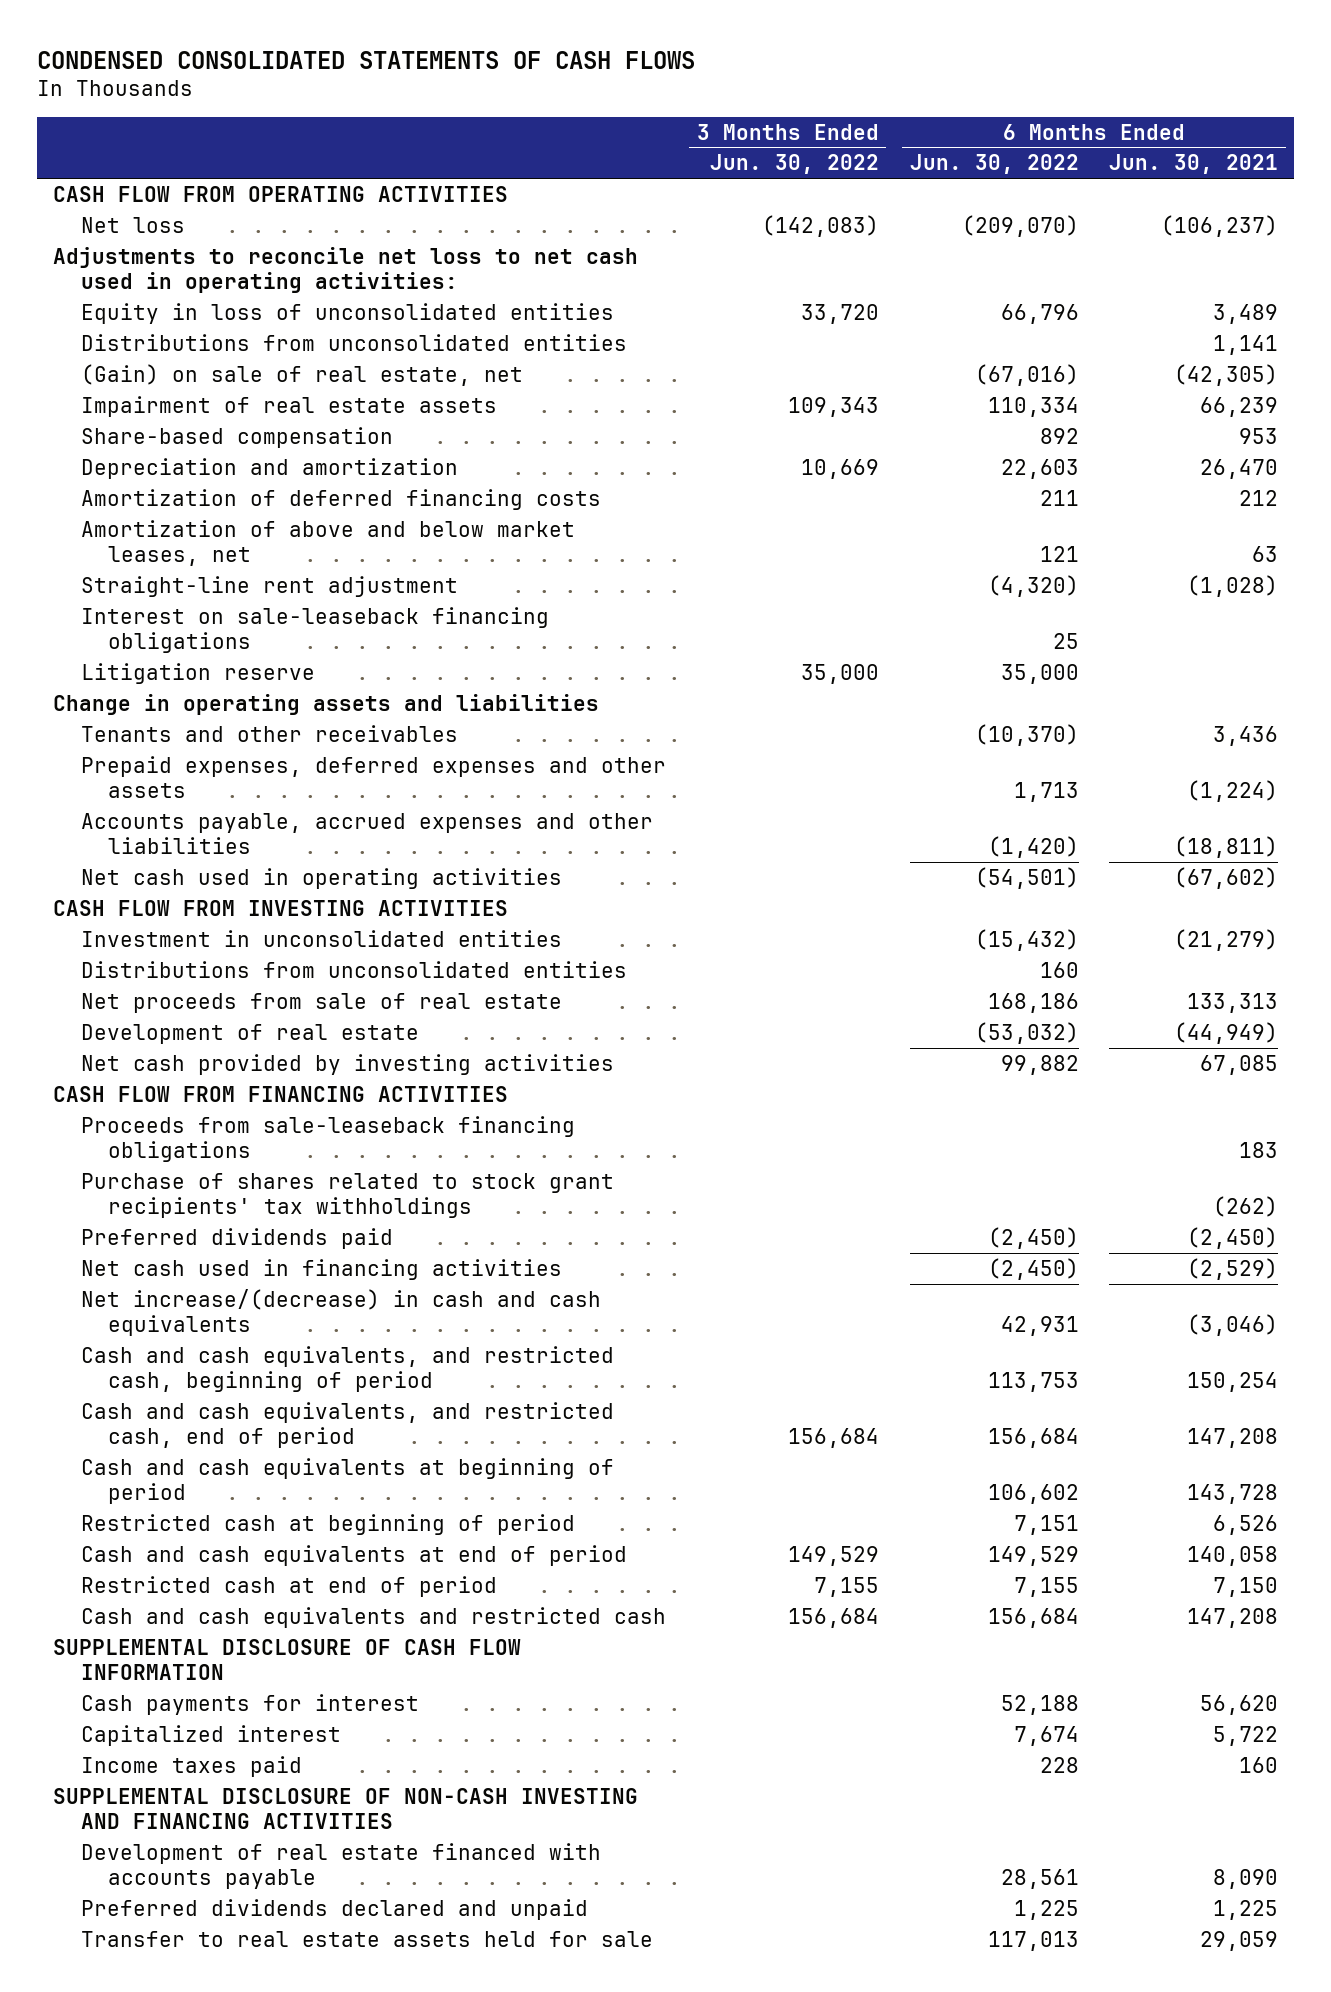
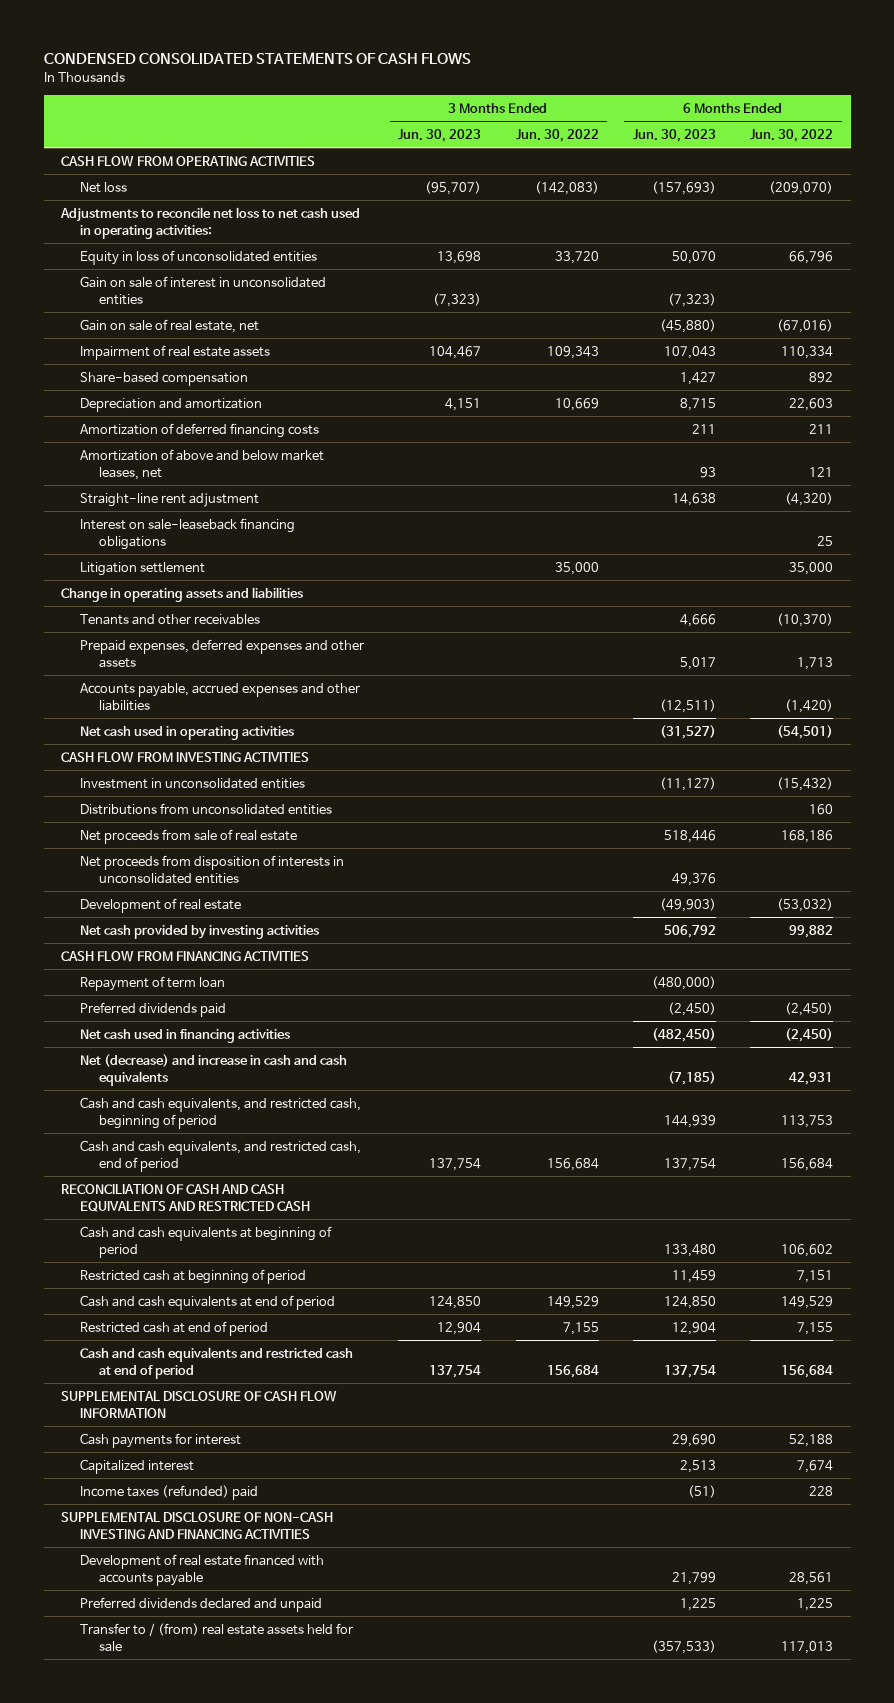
[1109,154,1279,175] Jun. 30, 2021 -> none
none -> [398,128,482,142] Jun. 30, 2023
none -> [632,128,716,142] Jun. 30, 2023
[80,333,627,351] Distributions from unconsolidated entities -> none
none -> [79,275,326,305] Gain on sale of interest in unconsolidated entities
[80,363,523,386] (Gain) on sale of real estate, net -> [79,318,259,333] Gain on sale of real estate, net
[80,662,315,684] Litigation reserve -> [79,561,205,576] Litigation settlement
none -> [79,854,344,884] Net proceeds from disposition of interests in unconsolidated entities
[80,1115,575,1162] Proceeds from sale-leaseback financing obligations -> none
[80,1172,614,1218] Purchase of shares related to stock grant recipients' tax withholdings -> none
none -> [79,975,225,991] Repayment of term loan
[80,1288,601,1336] Net increase/(decrease) in cash and cash equivalents -> [79,1053,347,1086] Net (decrease) and increase in cash and cash equivalents
none -> [60,1183,310,1212] RECONCILIATION OF CASH AND CASH EQUIVALENTS AND RESTRICTED CASH
[80,1606,666,1628] Cash and cash equivalents and restricted cash -> [79,1346,353,1379] Cash and cash equivalents and restricted cash at end of period
[80,1755,302,1777] Income taxes paid -> [79,1484,258,1500] Income taxes (refunded) paid
[80,1930,653,1947] Transfer to real estate assets held for sale -> [79,1622,353,1652] Transfer to / (from) real estate assets held for sale

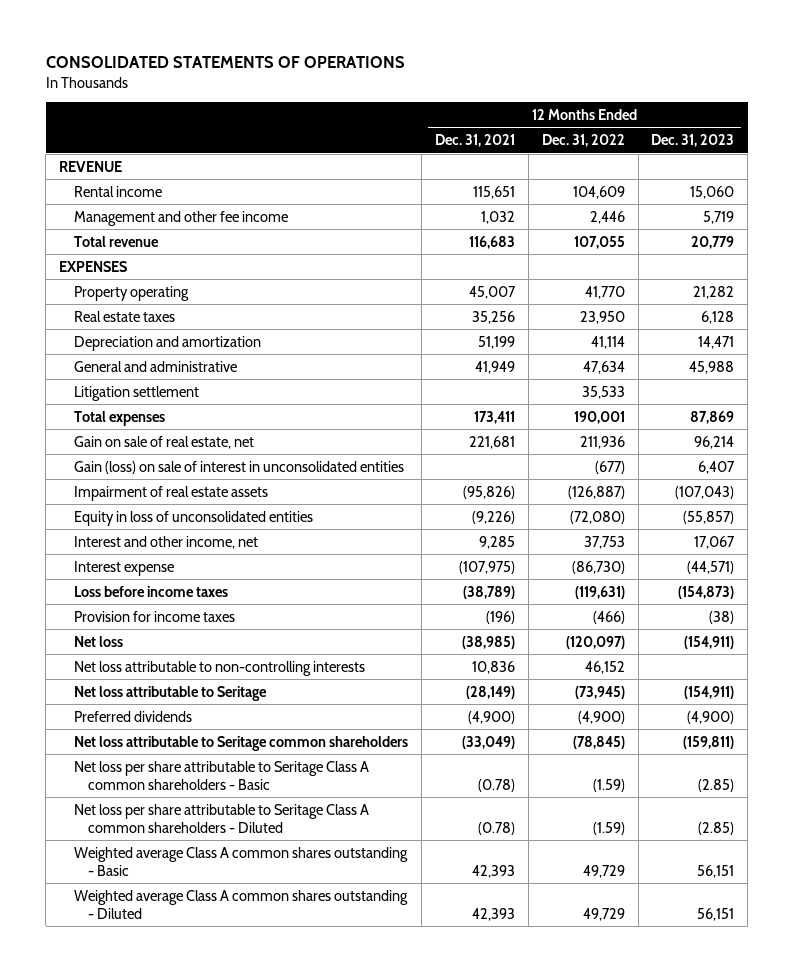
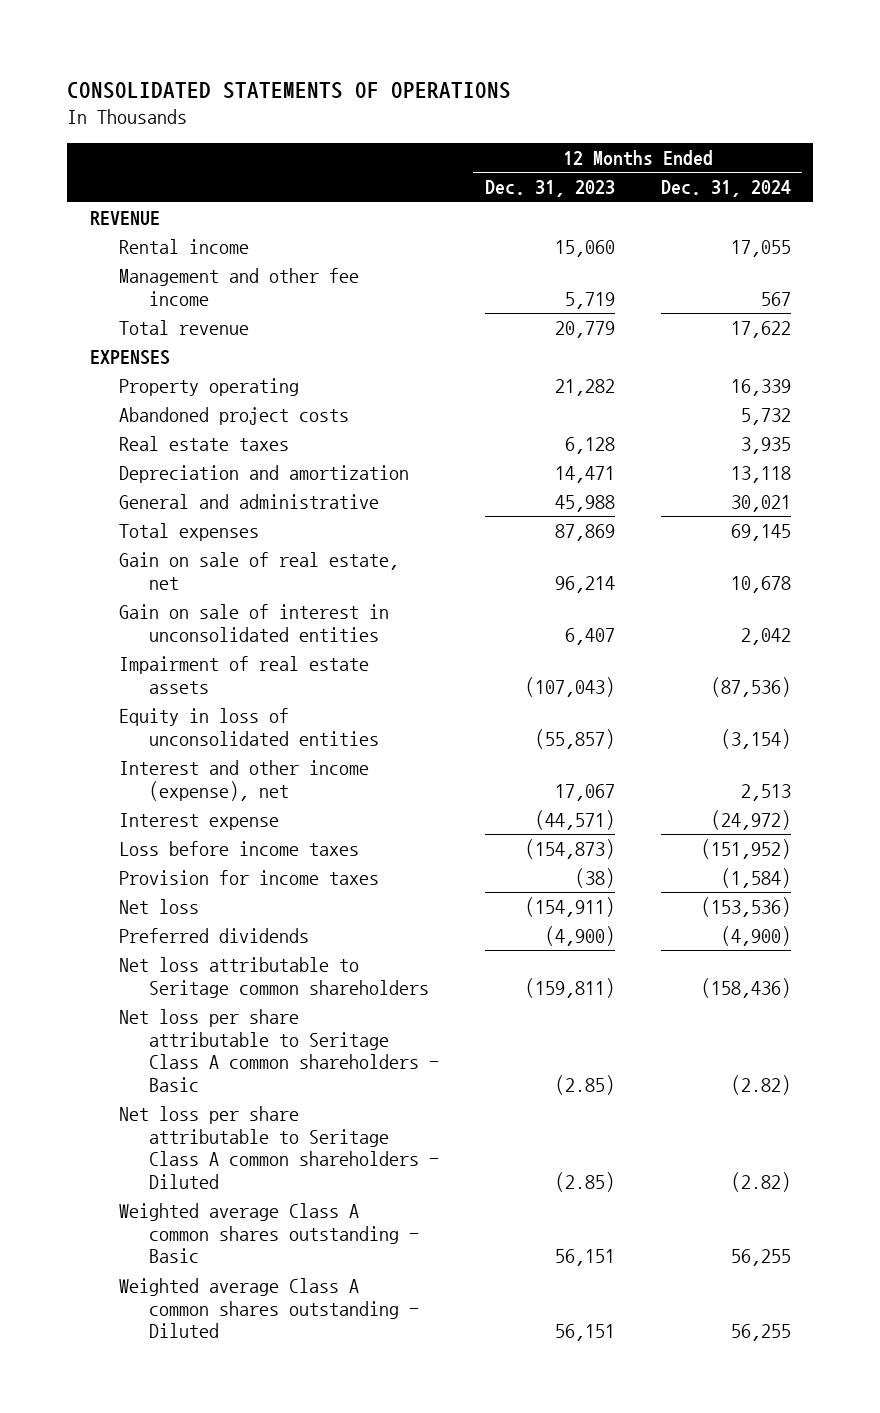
[434,134,515,148] Dec. 31, 2021 -> none
[541,134,625,148] Dec. 31, 2022 -> none
none -> [660,180,791,198] Dec. 31, 2024
none -> [119,406,350,425] Abandoned project costs
[73,385,199,401] Litigation settlement -> none
[73,460,404,474] Gain (loss) on sale of interest in unconsolidated entities -> [119,603,390,642] Gain on sale of interest in unconsolidated entities
[73,535,258,549] Interest and other income, net -> [119,759,370,801] Interest and other income (expense), net
[73,660,365,676] Net loss attributable to non-controlling interests -> none
[73,685,267,701] Net loss attributable to Seritage -> none

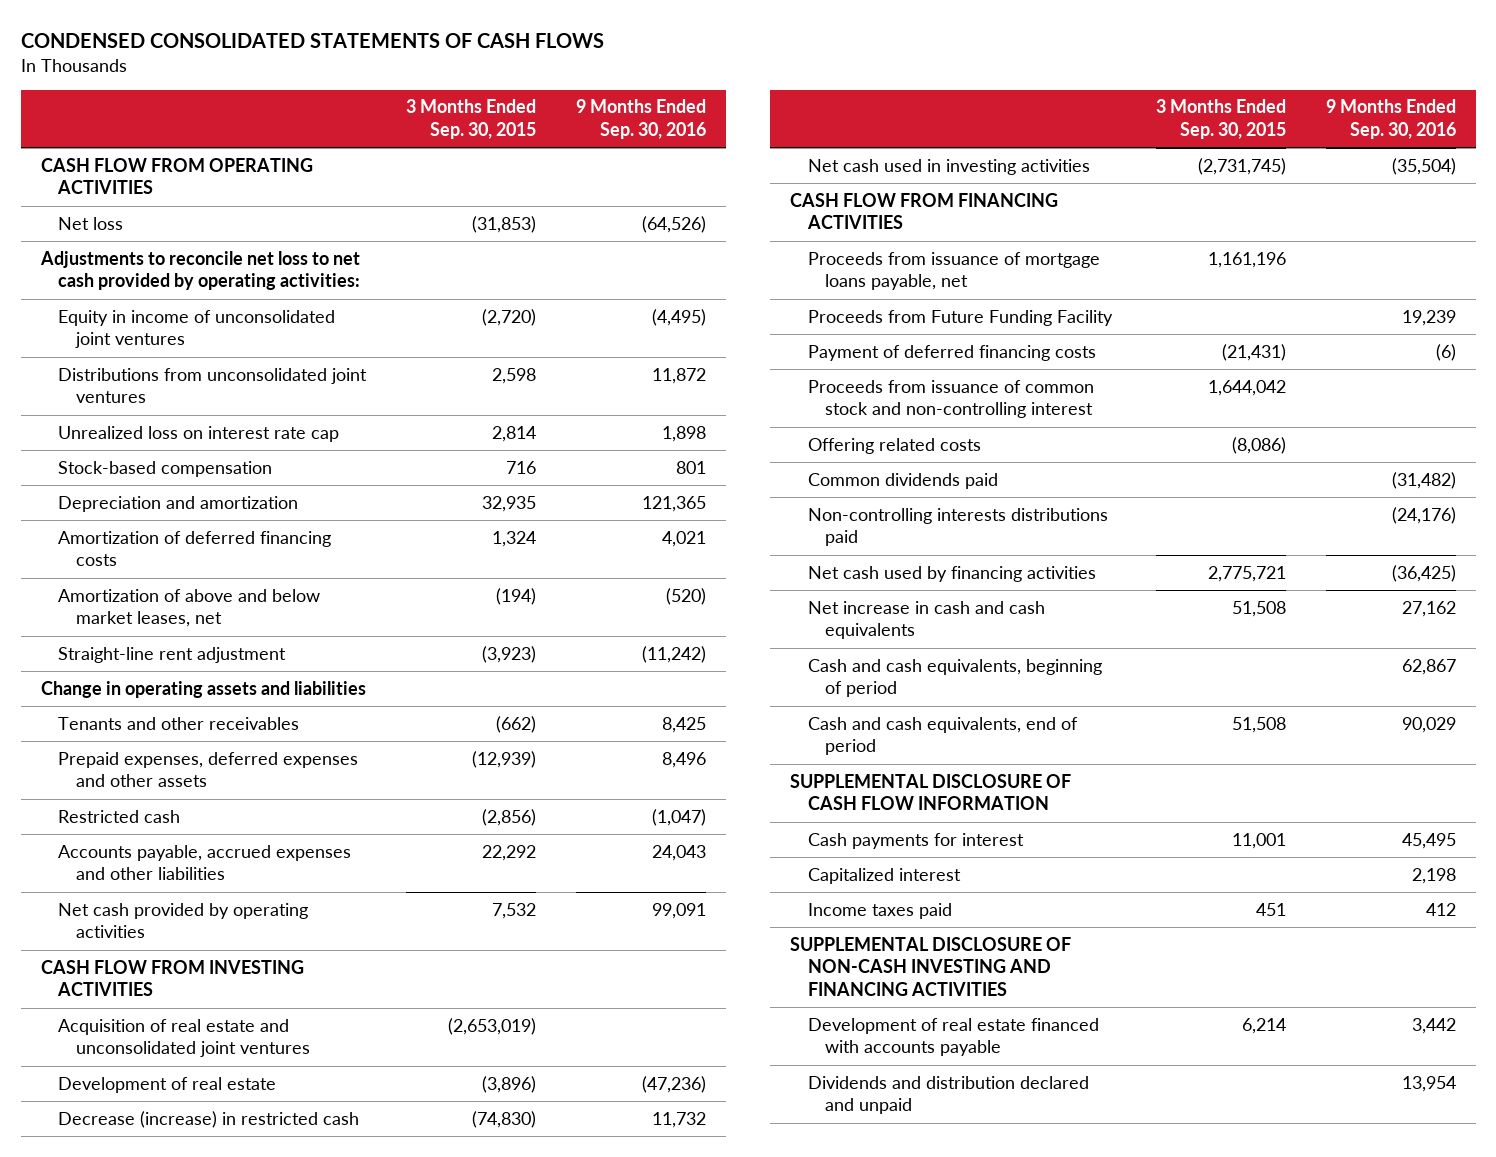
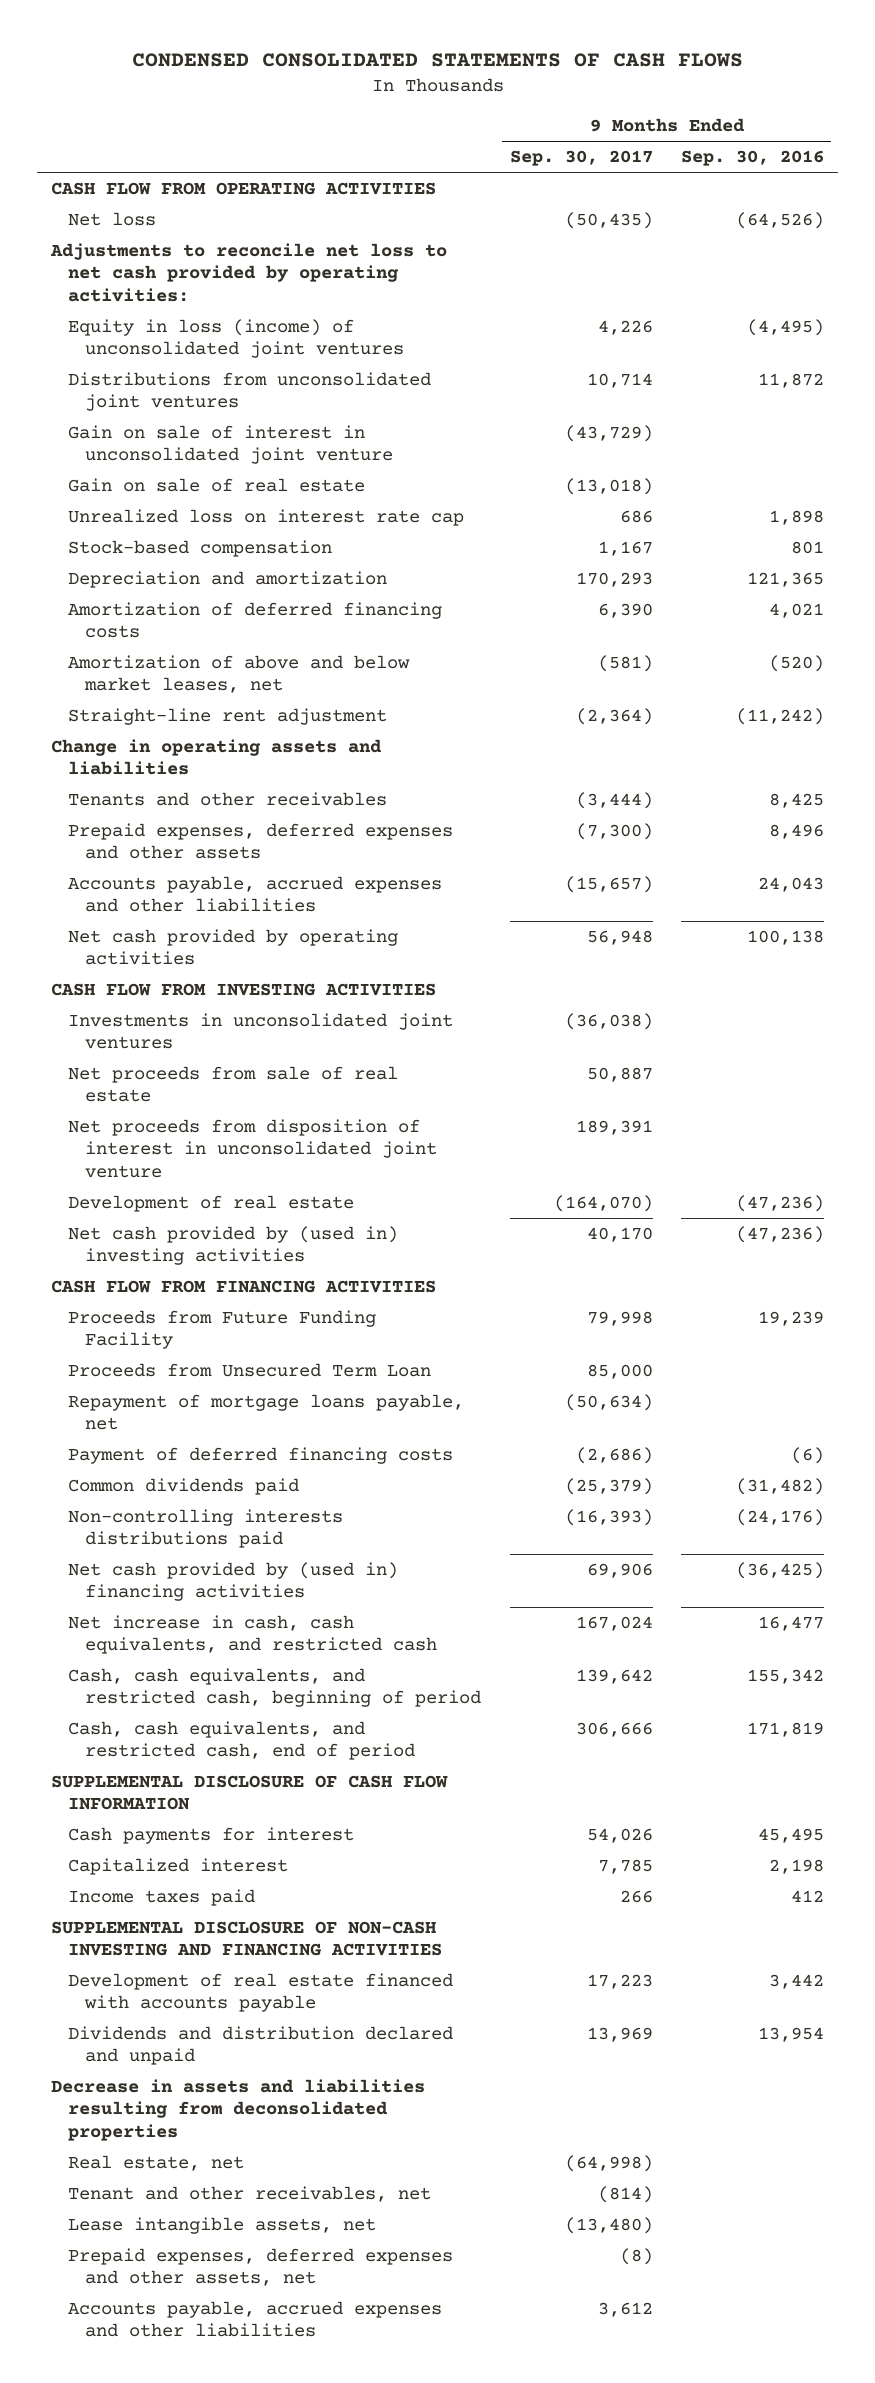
[406,99,537,139] 3 Months Ended Sep. 30, 2015 -> none
none -> [509,150,653,167] Sep. 30, 2017
[58,309,336,349] Equity in income of unconsolidated joint ventures -> [67,319,404,359] Equity in loss (income) of unconsolidated joint ventures
none -> [67,425,393,465] Gain on sale of interest in unconsolidated joint venture
none -> [67,478,365,493] Gain on sale of real estate
[58,809,181,823] Restricted cash -> none
[652,902,707,919] 99,091 -> [747,930,825,946] 100,138
[58,1018,310,1058] Acquisition of real estate and unconsolidated joint ventures -> none
none -> [67,1013,453,1050] Investments in unconsolidated joint ventures
none -> [67,1066,398,1103] Net proceeds from sale of real estate
none -> [67,1119,437,1178] Net proceeds from disposition of interest in unconsolidated joint venture
[58,1110,360,1128] Decrease (increase) in restricted cash -> none
[807,158,1090,175] Net cash used in investing activities -> [67,1226,398,1266] Net cash provided by (used in) investing activities
[1391,157,1456,175] (35,504) -> [736,1226,825,1244] (47,236)
[807,251,1100,291] Proceeds from issuance of mortgage loans payable, net -> none
none -> [67,1363,431,1378] Proceeds from Unsecured Term Loan
none -> [67,1394,464,1431] Repayment of mortgage loans payable, net
[807,379,1094,419] Proceeds from issuance of common stock and non-controlling interest -> none
[807,437,981,454] Offering related costs -> none
[807,565,1096,582] Net cash used by financing activities -> [67,1562,398,1602] Net cash provided by (used in) financing activities
[807,600,1045,640] Net increase in cash and cash equivalents -> [67,1615,437,1655] Net increase in cash, cash equivalents, and restricted cash
[1401,600,1456,617] 27,162 -> [758,1616,825,1632] 16,477
[807,658,1102,698] Cash and cash equivalents, beginning of period -> [67,1668,481,1708] Cash, cash equivalents, and restricted cash, beginning of period
[1401,658,1456,675] 62,867 -> [747,1669,825,1685] 155,342
[807,716,1078,756] Cash and cash equivalents, end of period -> [67,1721,415,1761] Cash, cash equivalents, and restricted cash, end of period
[1401,716,1456,733] 90,029 -> [747,1722,825,1738] 171,819
none -> [50,2079,425,2141] Decrease in assets and liabilities resulting from deconsolidated properties
none -> [67,2155,244,2172] Real estate, net
none -> [67,2186,431,2203] Tenant and other receivables, net
none -> [67,2217,376,2235] Lease intangible assets, net
none -> [67,2248,453,2287] Prepaid expenses, deferred expenses and other assets, net
none -> [67,2301,442,2338] Accounts payable, accrued expenses and other liabilities

